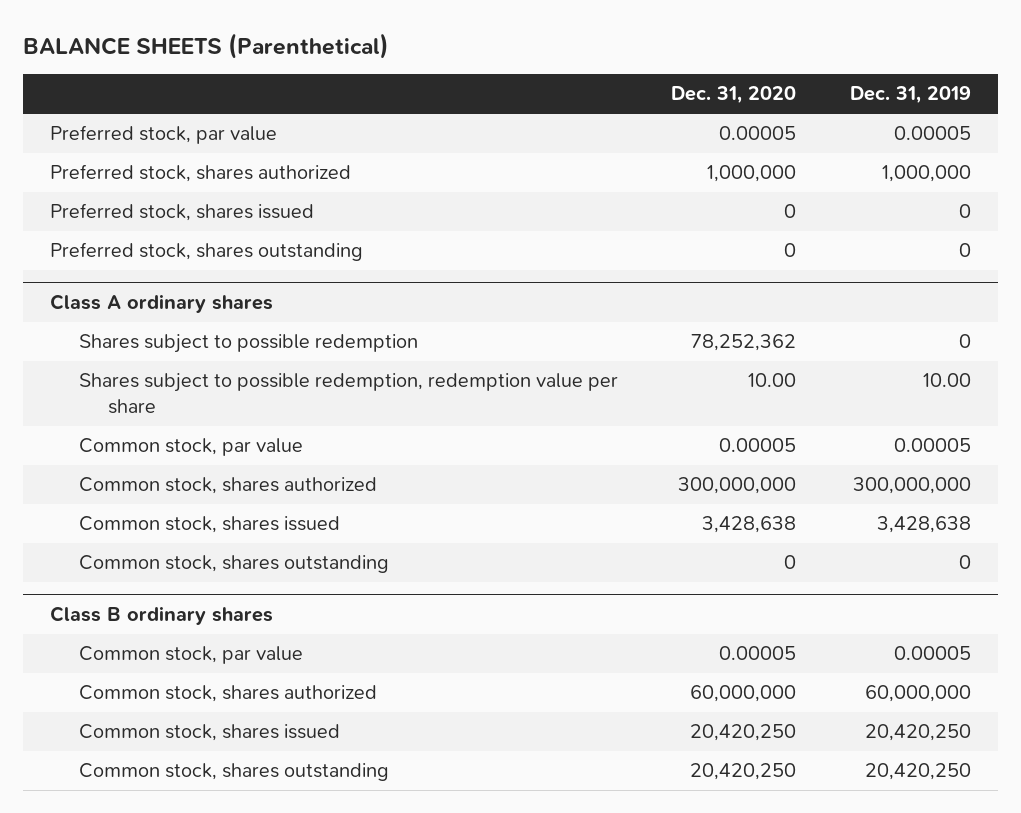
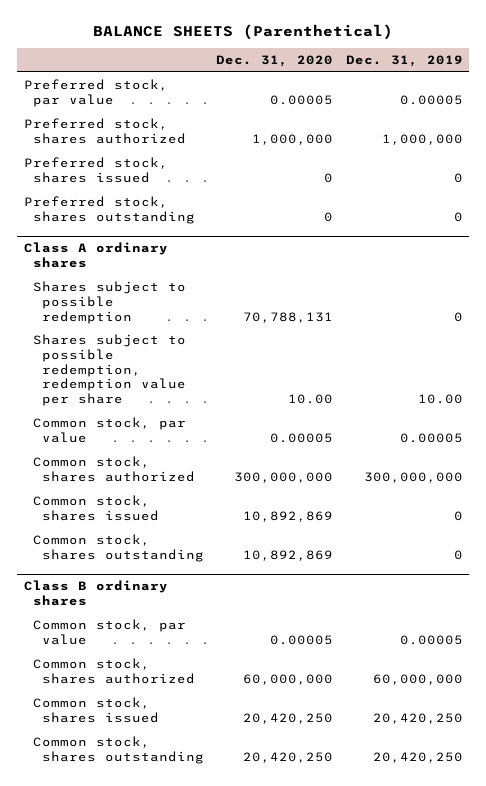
[691,334,797,352] 78,252,362 -> [243,311,334,323] 70,788,131
[702,516,797,534] 3,428,638 -> [243,510,334,522] 10,892,869
[876,516,971,534] 3,428,638 -> [453,510,463,521] 0
[784,555,797,570] 0 -> [243,549,334,561] 10,892,869

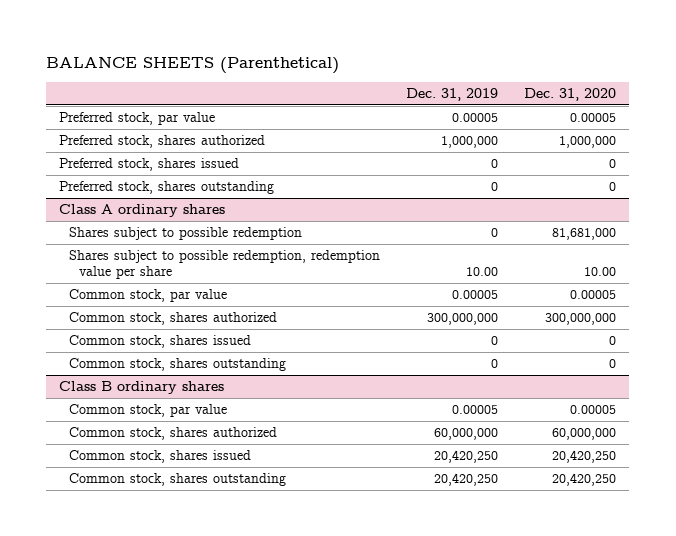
[243,311,334,323] 70,788,131 -> [552,228,617,241] 81,681,000
[243,510,334,522] 10,892,869 -> [609,336,617,346] 0
[243,549,334,561] 10,892,869 -> [609,359,617,369] 0

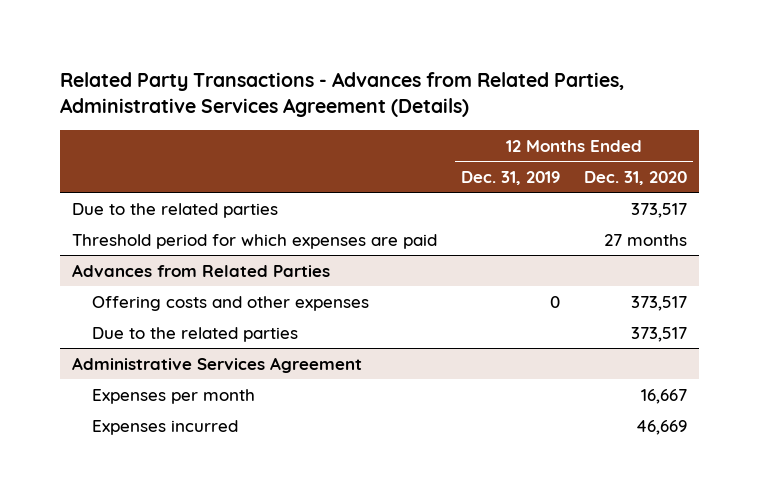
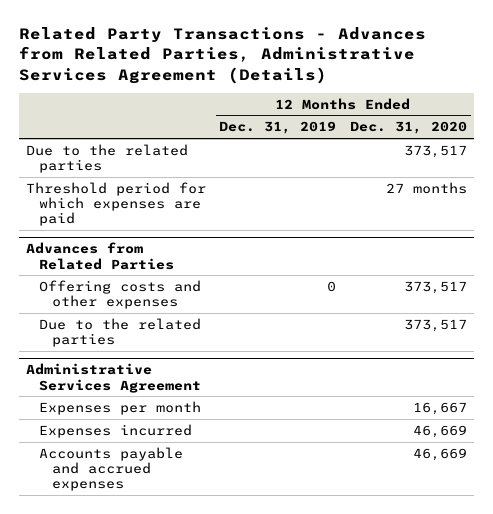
none -> [38,446,183,492] Accounts payable and accrued expenses

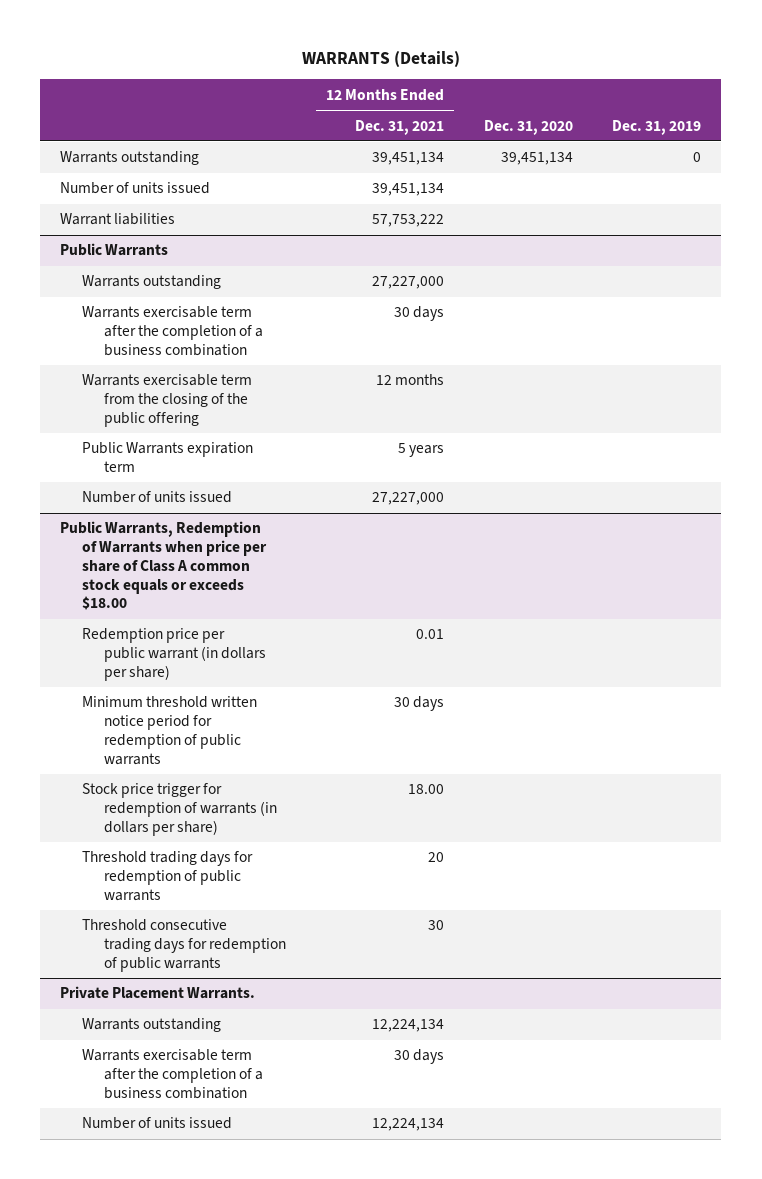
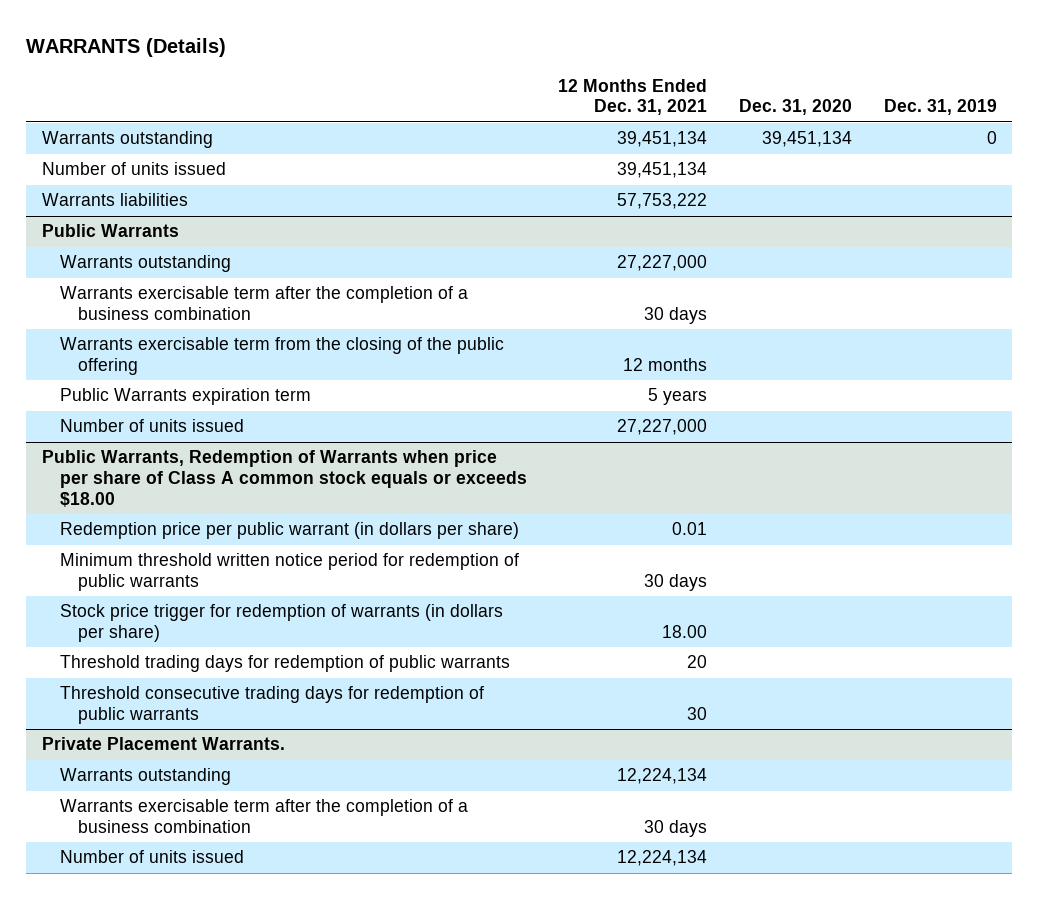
[60,213,176,226] Warrant liabilities -> [41,193,188,207] Warrants liabilities

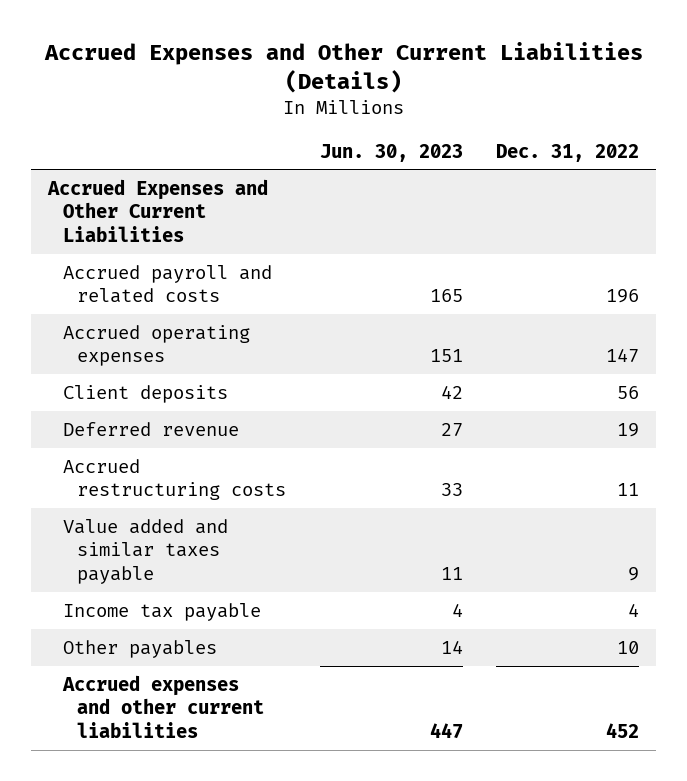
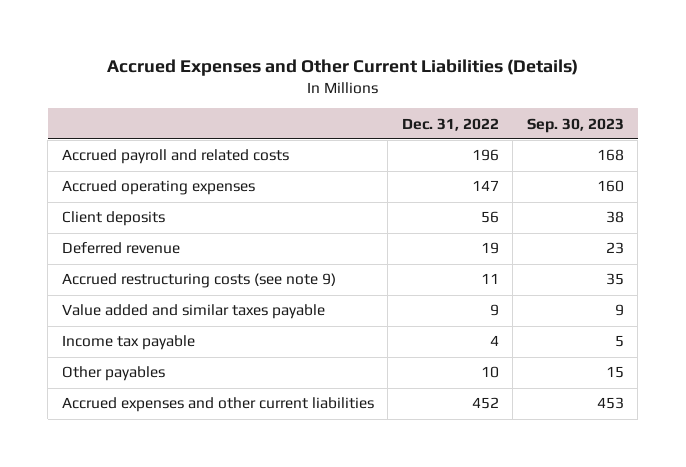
[319,143,463,162] Jun. 30, 2023 -> none
none -> [526,117,624,133] Sep. 30, 2023
[46,178,268,242] Accrued Expenses and Other Current Liabilities -> none
[62,458,287,501] Accrued restructuring costs -> [61,273,336,289] Accrued restructuring costs (see note 9)

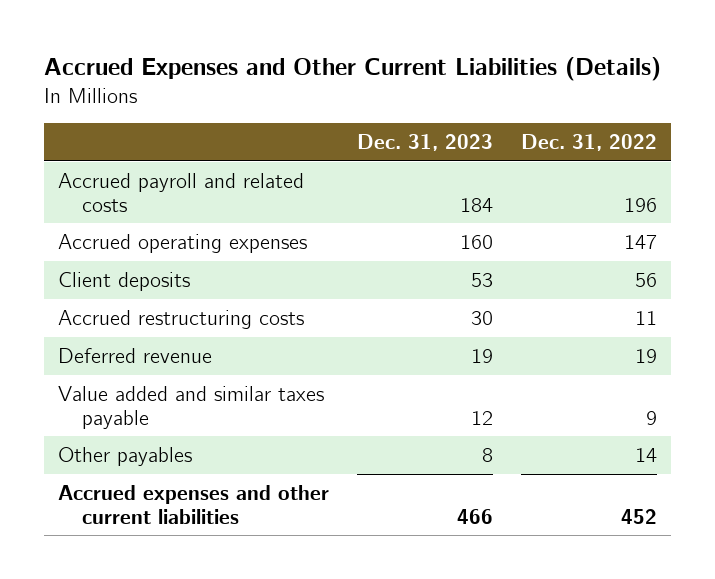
[526,117,624,133] Sep. 30, 2023 -> none
none -> [356,133,493,151] Dec. 31, 2023
none -> [57,309,304,329] Accrued restructuring costs
[61,273,336,289] Accrued restructuring costs (see note 9) -> none
[61,335,195,351] Income tax payable -> none
[480,366,499,379] 10 -> [635,447,658,462] 14

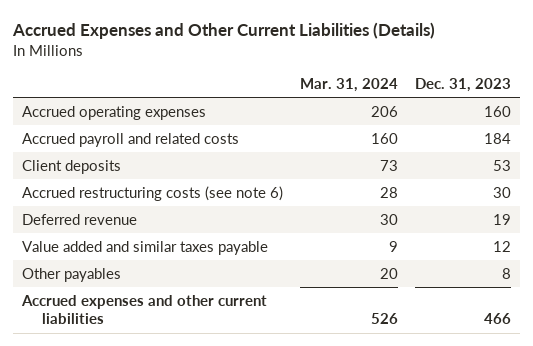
[521,133,658,151] Dec. 31, 2022 -> none
none -> [300,77,399,92] Mar. 31, 2024
[57,172,304,212] Accrued payroll and related costs -> [21,132,239,147] Accrued payroll and related costs
[57,309,304,329] Accrued restructuring costs -> [21,185,283,201] Accrued restructuring costs (see note 6)

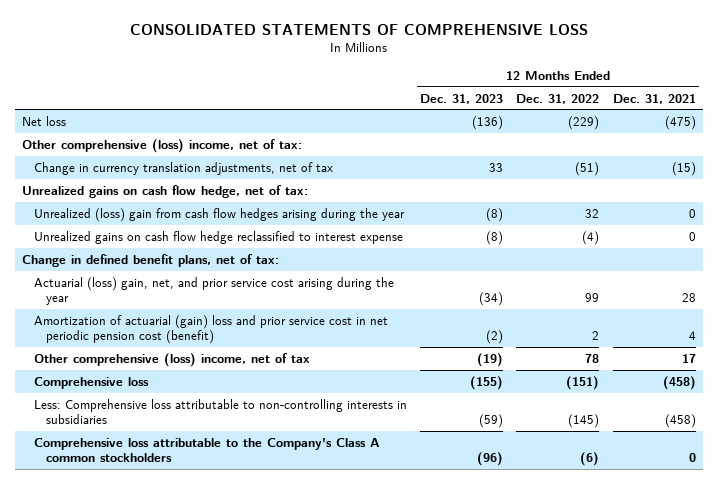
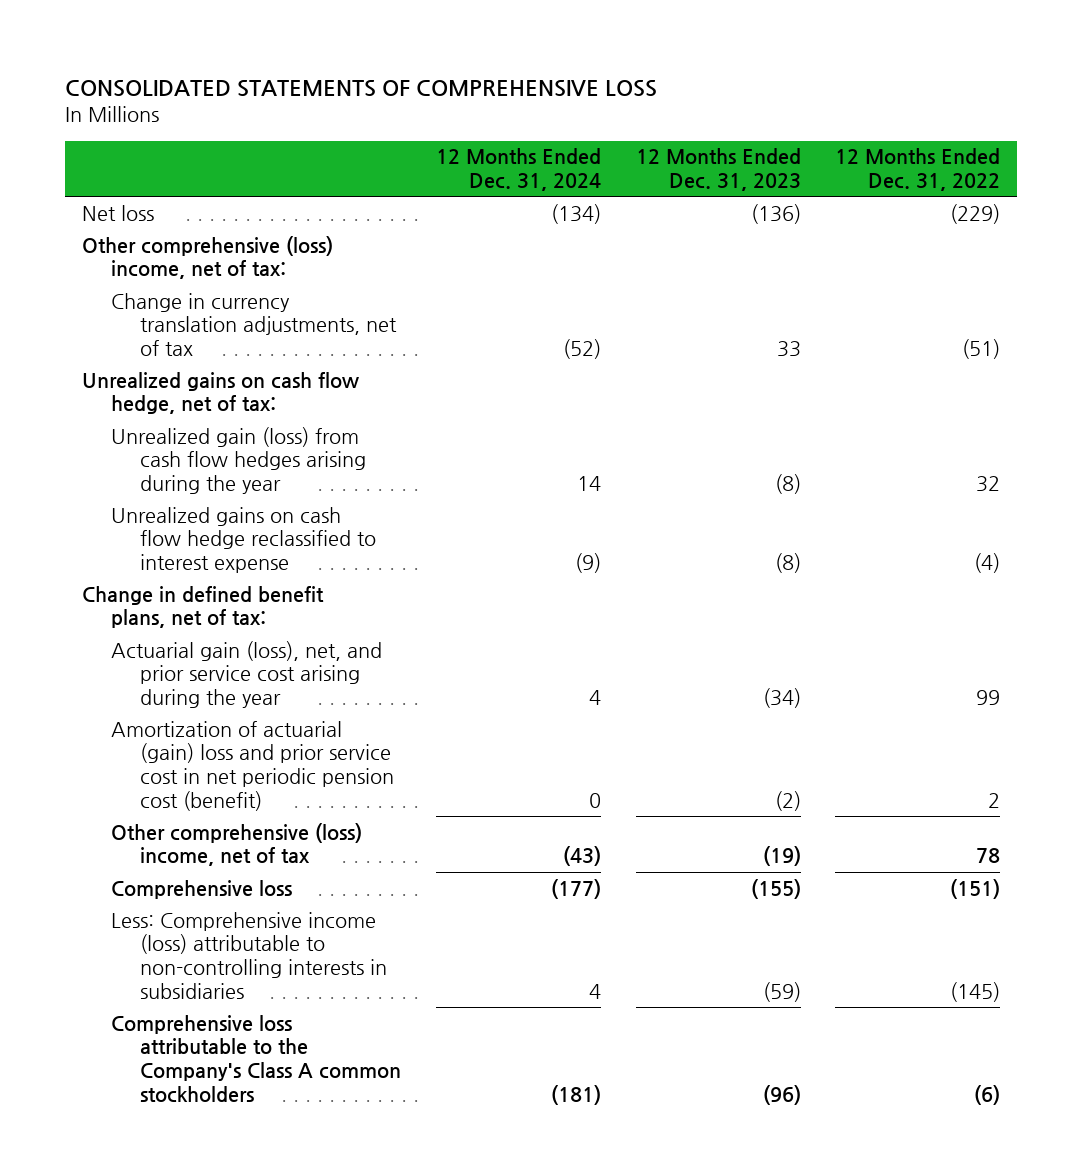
[612,93,696,104] Dec. 31, 2021 -> none
none -> [435,148,601,192] 12 Months Ended Dec. 31, 2024
[33,207,405,222] Unrealized (loss) gain from cash flow hedges arising during the year -> [111,426,367,495] Unrealized gain (loss) from cash flow hedges arising during the year
[33,276,394,305] Actuarial (loss) gain, net, and prior service cost arising during the year -> [111,640,383,709] Actuarial gain (loss), net, and prior service cost arising during the year
[33,398,407,424] Less: Comprehensive loss attributable to non-controlling interests in subsidiaries -> [111,911,388,1000] Less: Comprehensive income (loss) attributable to non-controlling interests in subsidiaries

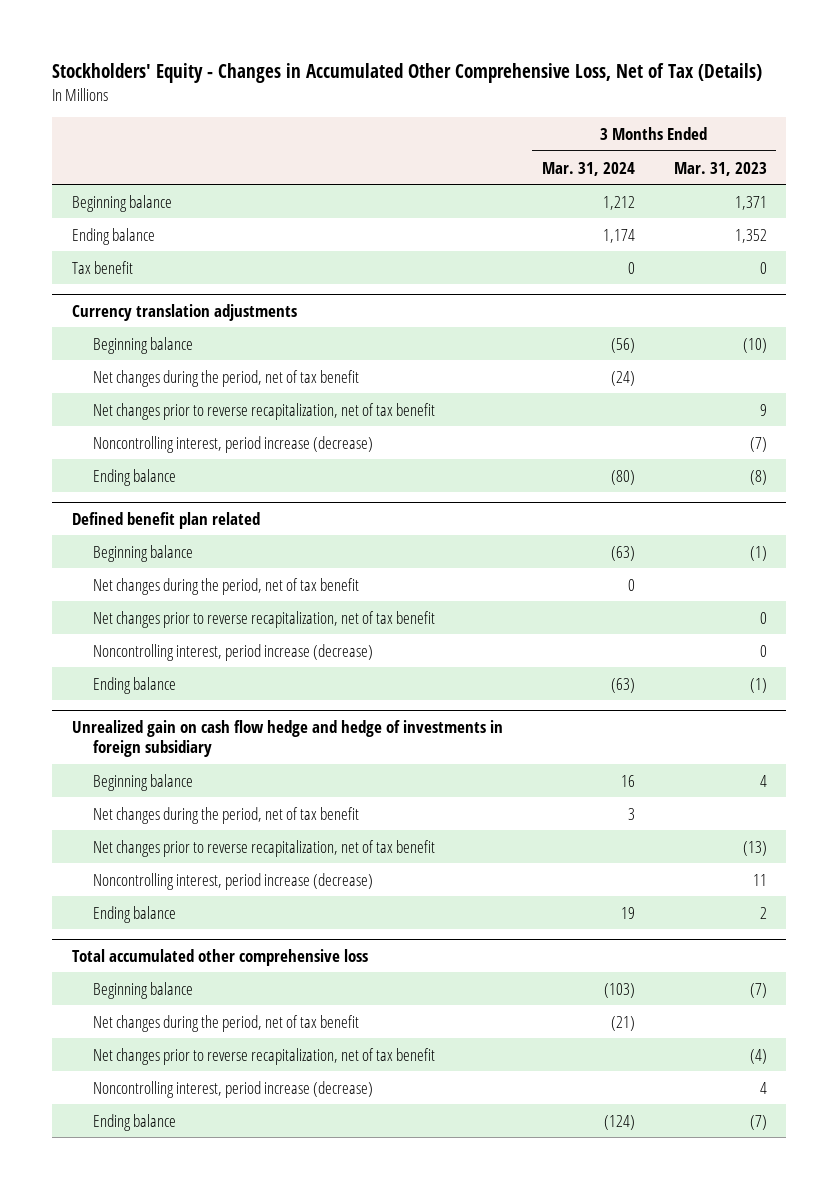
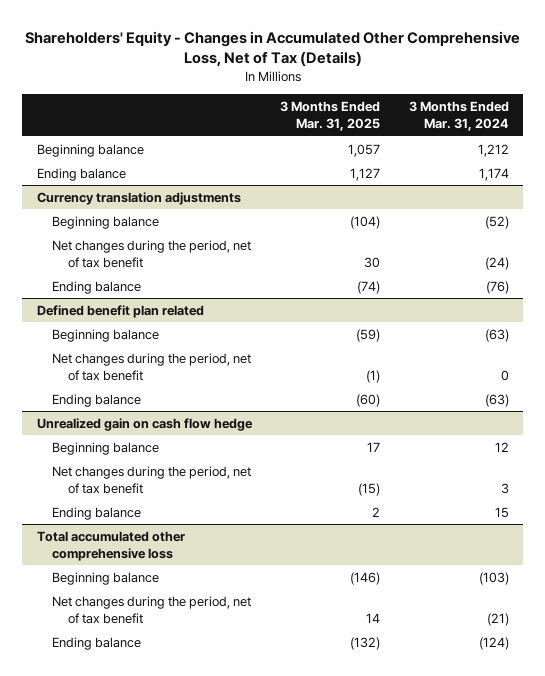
[52,63,763,84] Stockholders' Equity - Changes in Accumulated Other Comprehensive Loss, Net of Tax (Details) -> [24,30,520,68] Shareholders' Equity - Changes in Accumulated Other Comprehensive Loss, Net of Tax (Details)
[673,161,767,176] Mar. 31, 2023 -> none
none -> [280,101,381,132] 3 Months Ended Mar. 31, 2025
[71,260,133,274] Tax benefit -> none
[610,337,635,353] (56) -> [484,215,509,229] (52)
[93,402,436,420] Net changes prior to reverse recapitalization, net of tax benefit -> none
[93,435,374,453] Noncontrolling interest, period increase (decrease) -> none
[610,469,635,485] (80) -> [485,280,509,294] (76)
[93,610,436,628] Net changes prior to reverse recapitalization, net of tax benefit -> none
[93,643,374,661] Noncontrolling interest, period increase (decrease) -> none
[71,719,503,757] Unrealized gain on cash flow hedge and hedge of investments in foreign subsidiary -> [36,417,253,431] Unrealized gain on cash flow hedge
[620,774,635,787] 16 -> [494,441,509,452] 12
[93,839,436,857] Net changes prior to reverse recapitalization, net of tax benefit -> none
[93,872,374,890] Noncontrolling interest, period increase (decrease) -> none
[620,906,635,919] 19 -> [494,506,509,518] 15
[93,1047,436,1065] Net changes prior to reverse recapitalization, net of tax benefit -> none
[93,1080,374,1098] Noncontrolling interest, period increase (decrease) -> none

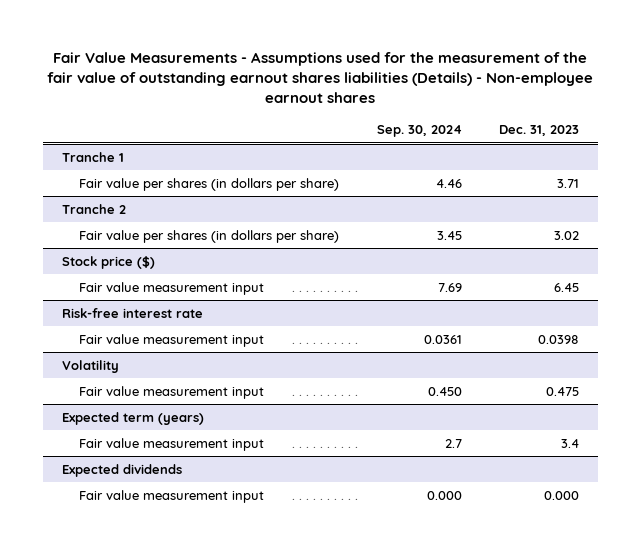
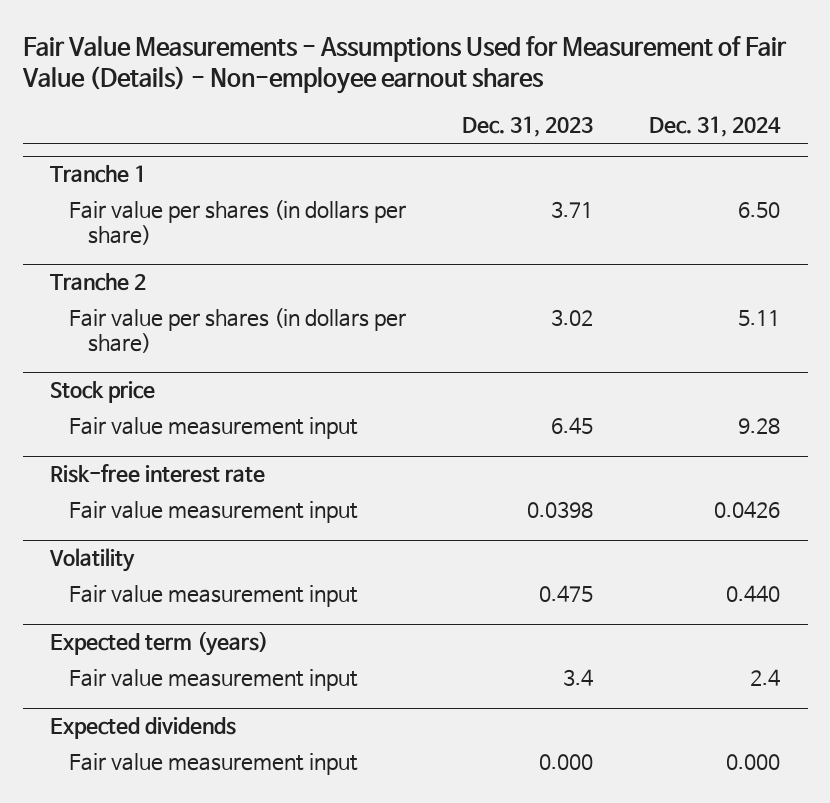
[47,52,594,104] Fair Value Measurements - Assumptions used for the measurement of the fair value of outstanding earnout shares liabilities (Details) - Non-employee earnout shares -> [21,35,787,95] Fair Value Measurements - Assumptions Used for Measurement of Fair Value (Details) - Non-employee earnout shares
[376,124,462,137] Sep. 30, 2024 -> none
none -> [648,116,781,138] Dec. 31, 2024
[61,255,155,269] Stock price ($) -> [50,381,156,404] Stock price

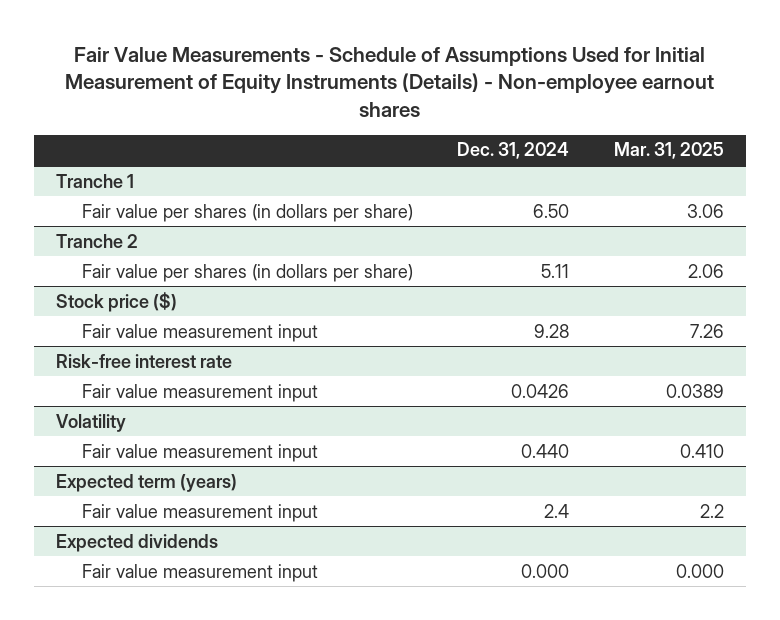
[21,35,787,95] Fair Value Measurements - Assumptions Used for Measurement of Fair Value (Details) - Non-employee earnout shares -> [65,46,715,117] Fair Value Measurements - Schedule of Assumptions Used for Initial Measurement of Equity Instruments (Details) - Non-employee earnout shares
[462,116,594,138] Dec. 31, 2023 -> none
none -> [613,142,724,160] Mar. 31, 2025
[50,381,156,404] Stock price -> [56,291,178,312] Stock price ($)

